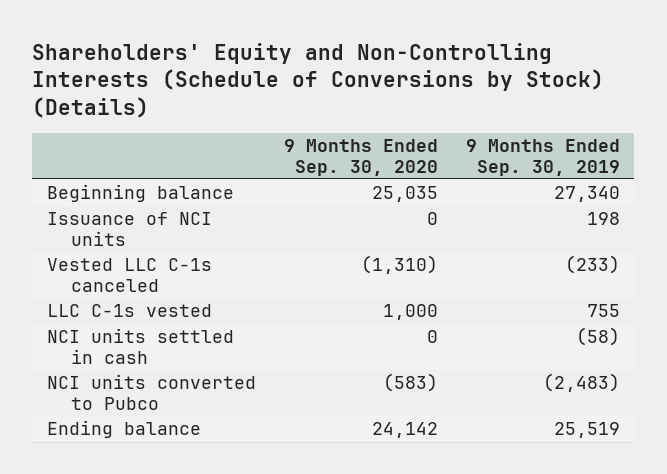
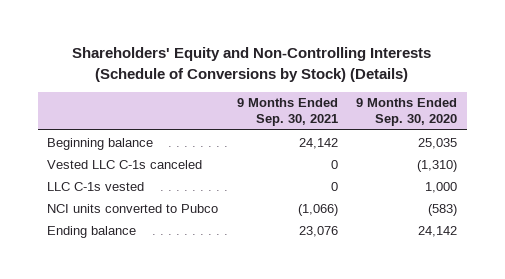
[466,138,621,176] 9 Months Ended Sep. 30, 2019 -> none
none -> [236,98,338,127] 9 Months Ended Sep. 30, 2021
[46,212,212,246] Issuance of NCI units -> none
[46,328,234,364] NCI units settled in cash -> none

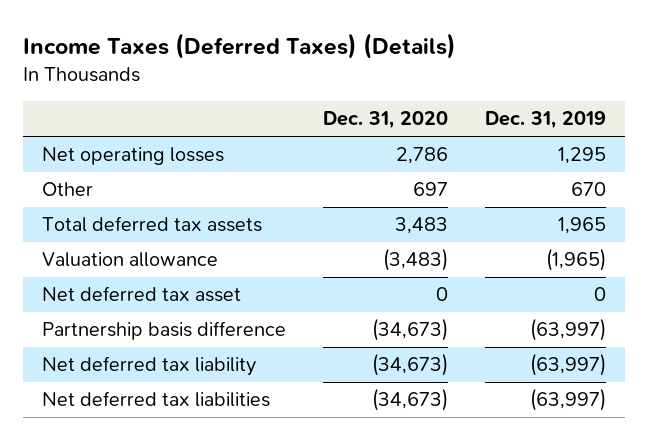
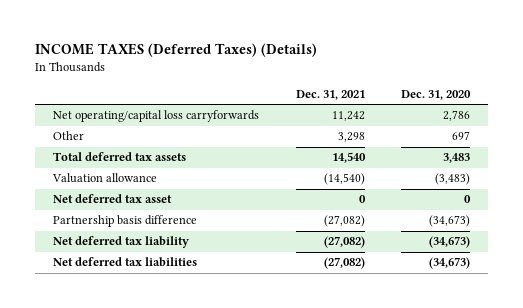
[23,33,457,60] Income Taxes (Deferred Taxes) (Details) -> [35,43,318,58] INCOME TAXES (Deferred Taxes) (Details)
[485,111,607,130] Dec. 31, 2019 -> none
none -> [295,90,365,101] Dec. 31, 2021
[41,147,224,166] Net operating losses -> [53,110,260,123] Net operating/capital loss carryforwards

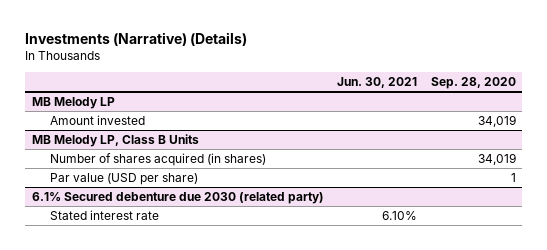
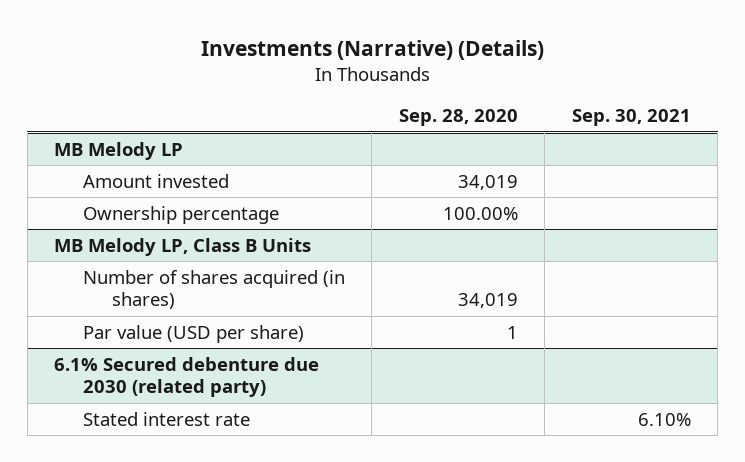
[337,76,418,88] Jun. 30, 2021 -> none
none -> [571,109,691,127] Sep. 30, 2021
none -> [82,205,279,224] Ownership percentage

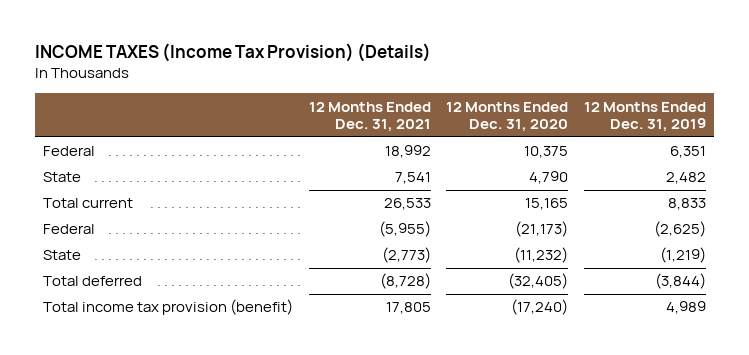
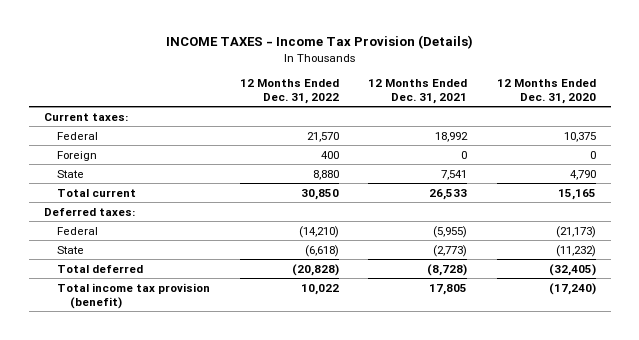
[35,43,432,63] INCOME TAXES (Income Tax Provision) (Details) -> [165,35,473,50] INCOME TAXES - Income Tax Provision (Details)
[583,101,706,133] 12 Months Ended Dec. 31, 2019 -> none
none -> [239,78,339,104] 12 Months Ended Dec. 31, 2022
none -> [43,112,128,121] Current taxes:
none -> [56,150,97,161] Foreign
none -> [43,207,135,216] Deferred taxes:

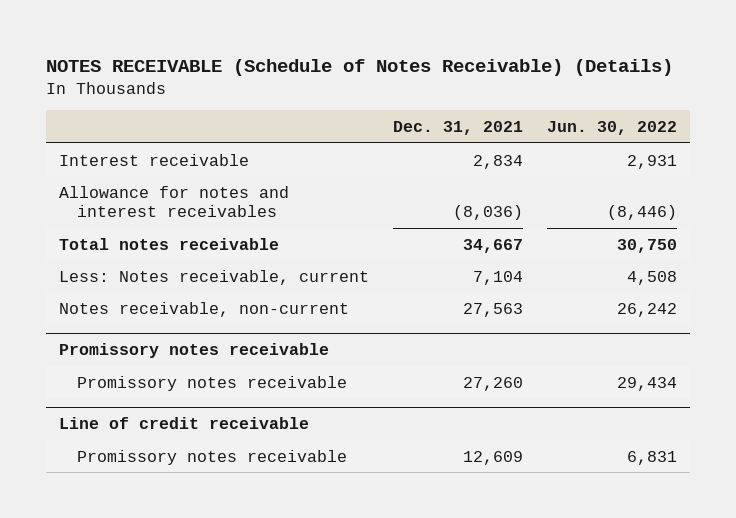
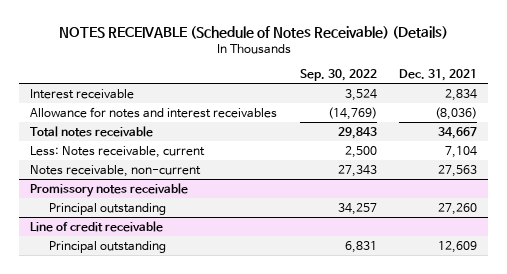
[547,120,678,135] Jun. 30, 2022 -> none
none -> [299,69,377,82] Sep. 30, 2022
[77,375,348,391] Promissory notes receivable -> [48,202,166,215] Principal outstanding
[77,449,348,465] Promissory notes receivable -> [48,240,166,253] Principal outstanding

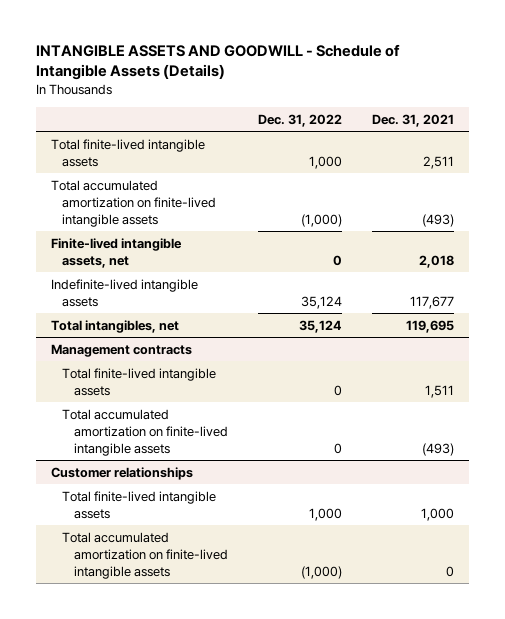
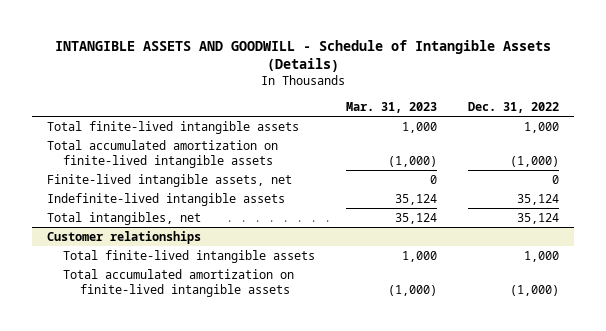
[372,113,455,127] Dec. 31, 2021 -> none
none -> [346,101,438,113] Mar. 31, 2023
[50,343,192,357] Management contracts -> none
[62,367,217,396] Total finite-lived intangible assets -> none
[62,408,228,456] Total accumulated amortization on finite-lived intangible assets -> none

